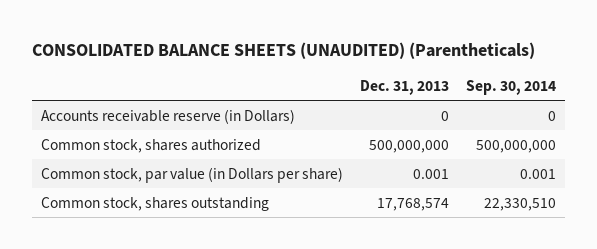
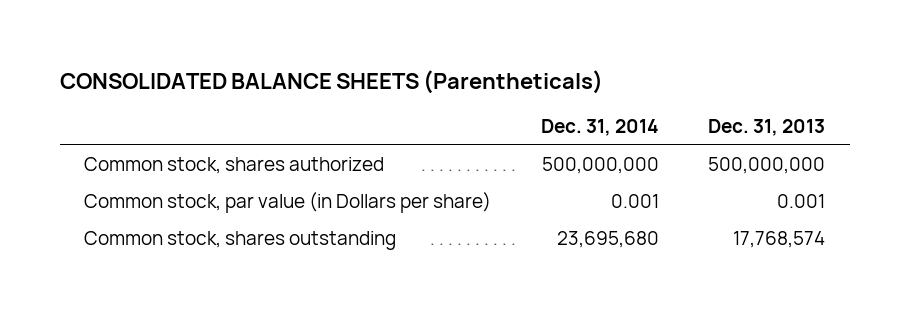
[31,42,535,60] CONSOLIDATED BALANCE SHEETS (UNAUDITED) (Parentheticals) -> [59,69,603,94] CONSOLIDATED BALANCE SHEETS (Parentheticals)
[466,80,557,96] Sep. 30, 2014 -> none
none -> [540,119,659,137] Dec. 31, 2014
[40,108,295,124] Accounts receivable reserve (in Dollars) -> none

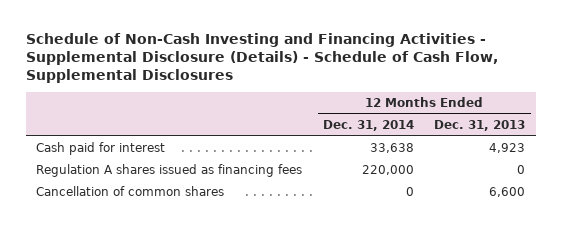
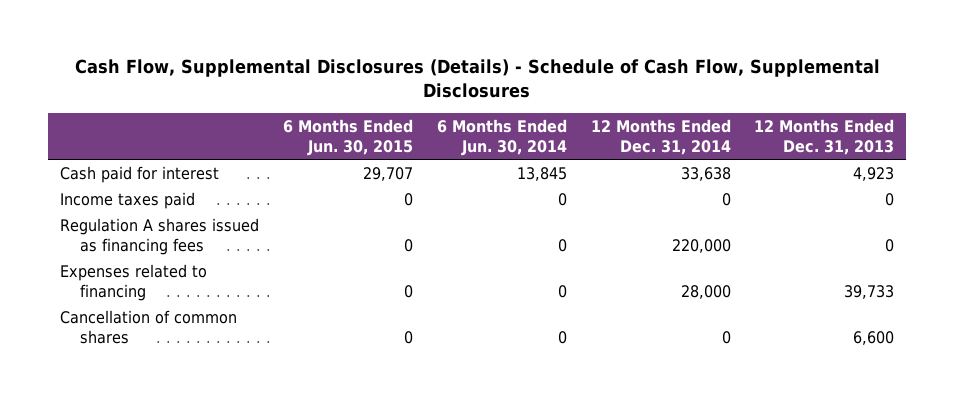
[26,33,499,84] Schedule of Non-Cash Investing and Financing Activities - Supplemental Disclosure (Details) - Schedule of Cash Flow, Supplemental Disclosures -> [75,58,881,99] Cash Flow, Supplemental Disclosures (Details) - Schedule of Cash Flow, Supplemental Disclosures
none -> [282,118,413,157] 6 Months Ended Jun. 30, 2015
none -> [436,118,567,157] 6 Months Ended Jun. 30, 2014
none -> [59,191,195,209] Income taxes paid
none -> [59,263,207,302] Expenses related to financing

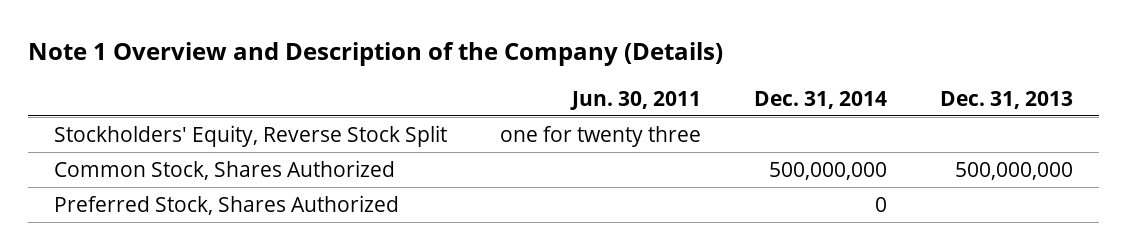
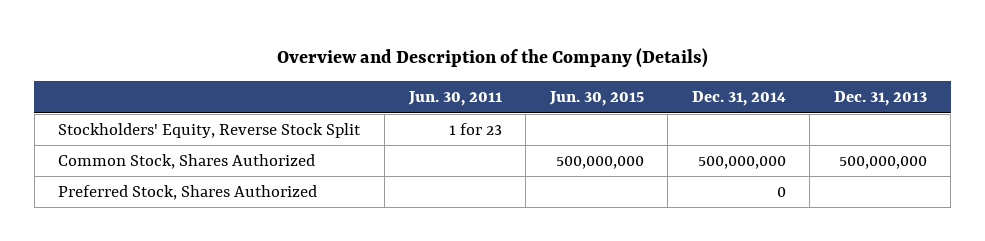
[27,42,723,67] Note 1 Overview and Description of the Company (Details) -> [276,47,708,68] Overview and Description of the Company (Details)
none -> [548,91,644,107] Jun. 30, 2015
[499,125,701,147] one for twenty three -> [448,122,502,135] 1 for 23

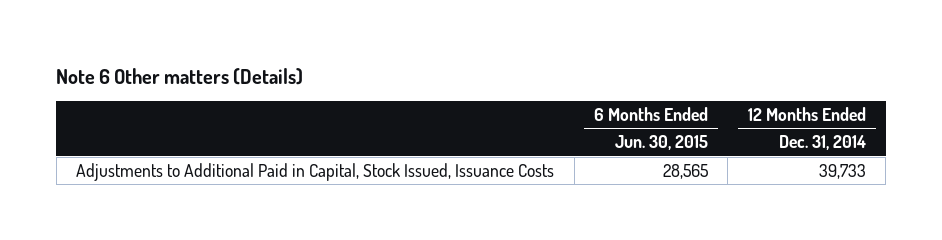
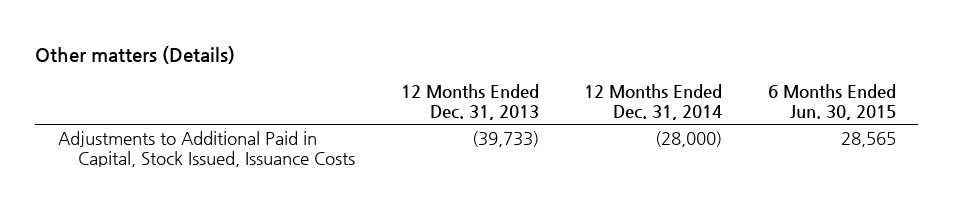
[56,67,304,85] Note 6 Other matters (Details) -> [35,46,236,65] Other matters (Details)
none -> [400,84,539,120] 12 Months Ended Dec. 31, 2013
[818,164,866,180] 39,733 -> [655,131,723,148] (28,000)

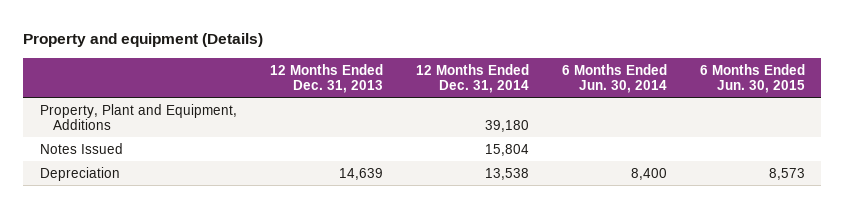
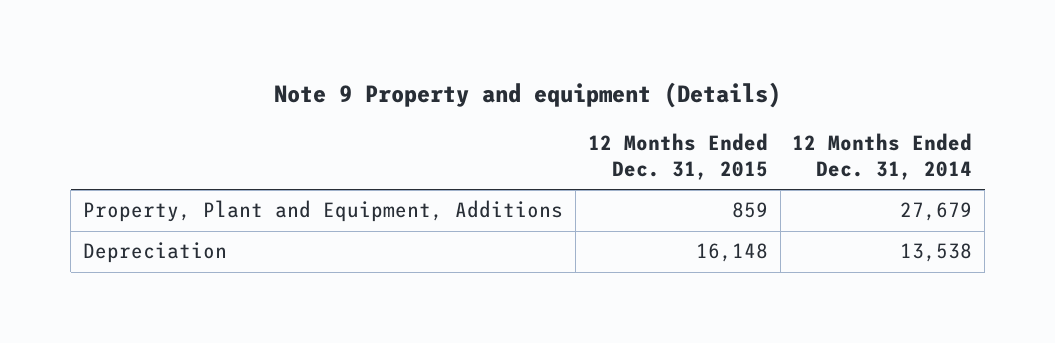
[23,33,264,48] Property and equipment (Details) -> [273,82,781,109] Note 9 Property and equipment (Details)
[269,63,383,94] 12 Months Ended Dec. 31, 2013 -> none
[561,63,667,94] 6 Months Ended Jun. 30, 2014 -> none
[699,63,805,94] 6 Months Ended Jun. 30, 2015 -> none
none -> [587,133,768,181] 12 Months Ended Dec. 31, 2015
[39,142,123,154] Notes Issued -> none
[484,120,529,133] 39,180 -> [900,202,973,222] 27,679

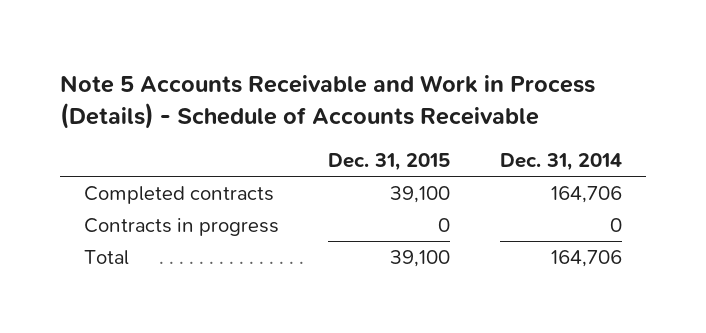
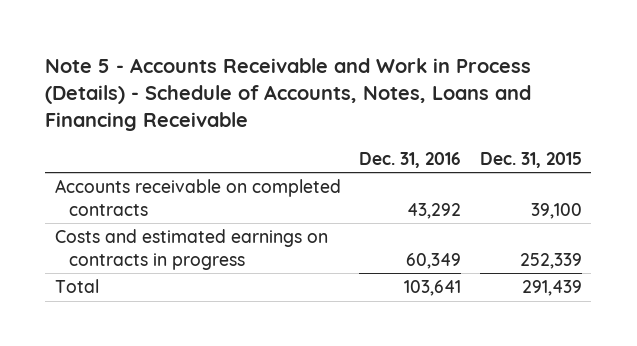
[59,74,595,129] Note 5 Accounts Receivable and Work in Process (Details) - Schedule of Accounts Receivable -> [45,57,532,132] Note 5 - Accounts Receivable and Work in Process (Details) - Schedule of Accounts, Notes, Loans and Financing Receivable
[499,153,622,172] Dec. 31, 2014 -> none
none -> [359,151,462,168] Dec. 31, 2016
[84,185,275,204] Completed contracts -> [54,179,341,216] Accounts receivable on completed contracts
[84,217,280,236] Contracts in progress -> [54,229,328,270] Costs and estimated earnings on contracts in progress
[438,217,451,232] 0 -> [519,252,582,269] 252,339
[390,249,451,267] 39,100 -> [521,280,582,297] 291,439

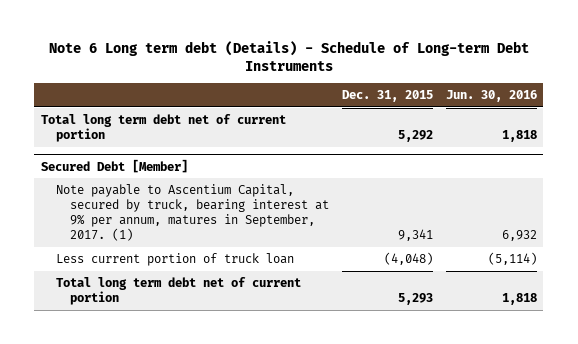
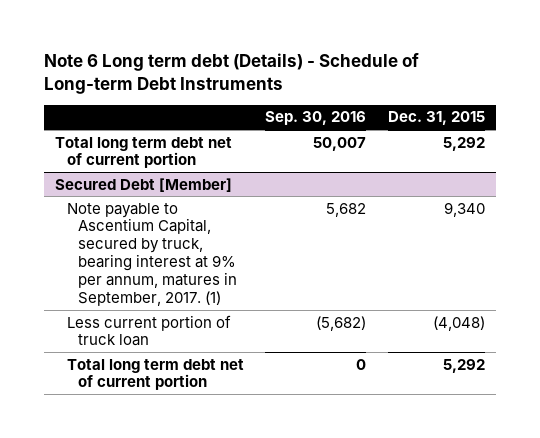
[445,90,537,103] Jun. 30, 2016 -> none
none -> [265,111,367,126] Sep. 30, 2016
[398,229,434,242] 9,341 -> [443,201,485,217] 9,340
[398,293,434,306] 5,293 -> [442,358,485,373] 5,292

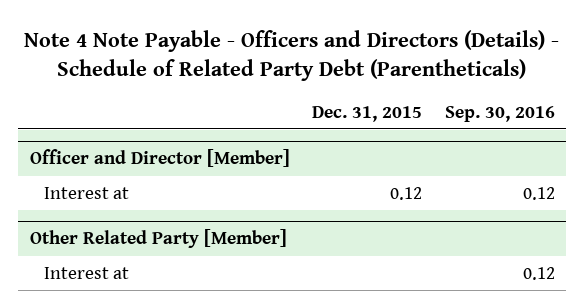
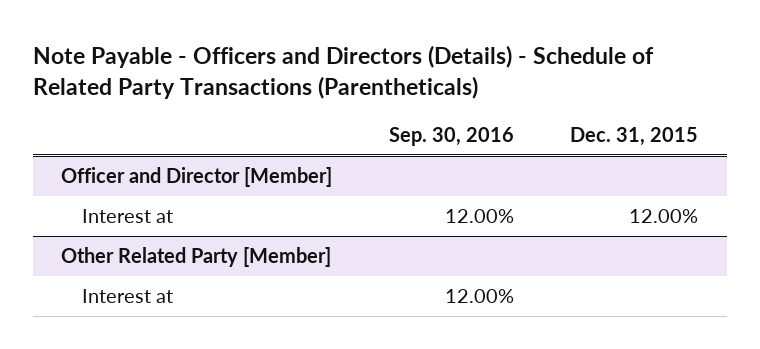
[24,30,560,81] Note 4 Note Payable - Officers and Directors (Details) - Schedule of Related Party Debt (Parentheticals) -> [32,44,654,99] Note Payable - Officers and Directors (Details) - Schedule of Related Party Transactions (Parentheticals)
[390,186,423,200] 0.12 -> [629,209,699,224] 12.00%
[523,186,556,200] 0.12 -> [444,209,514,224] 12.00%
[523,266,556,280] 0.12 -> [444,289,514,304] 12.00%

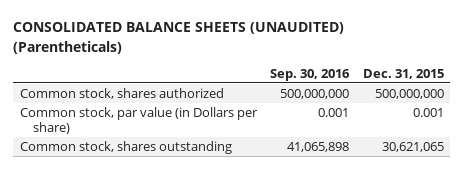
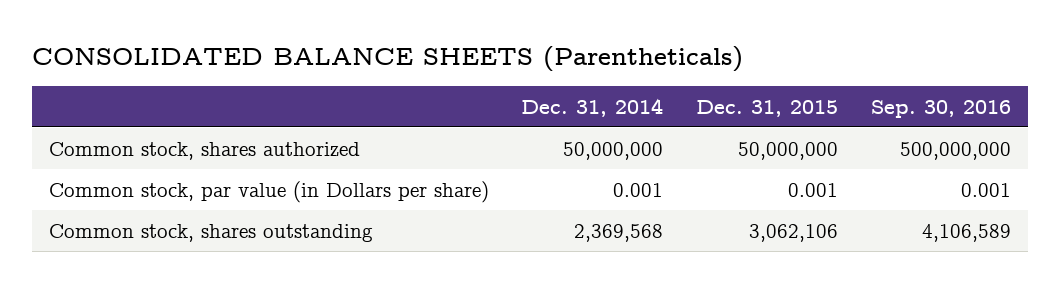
[13,22,345,54] CONSOLIDATED BALANCE SHEETS (UNAUDITED) (Parentheticals) -> [32,45,744,72] CONSOLIDATED BALANCE SHEETS (Parentheticals)
none -> [521,97,664,117] Dec. 31, 2014
[374,88,444,99] 500,000,000 -> [738,141,839,160] 50,000,000
[287,141,350,152] 41,065,898 -> [922,223,1012,242] 4,106,589
[381,141,444,152] 30,621,065 -> [749,223,839,242] 3,062,106

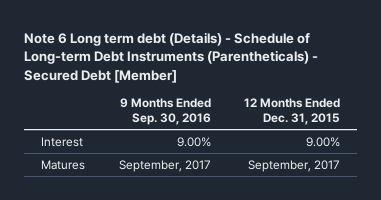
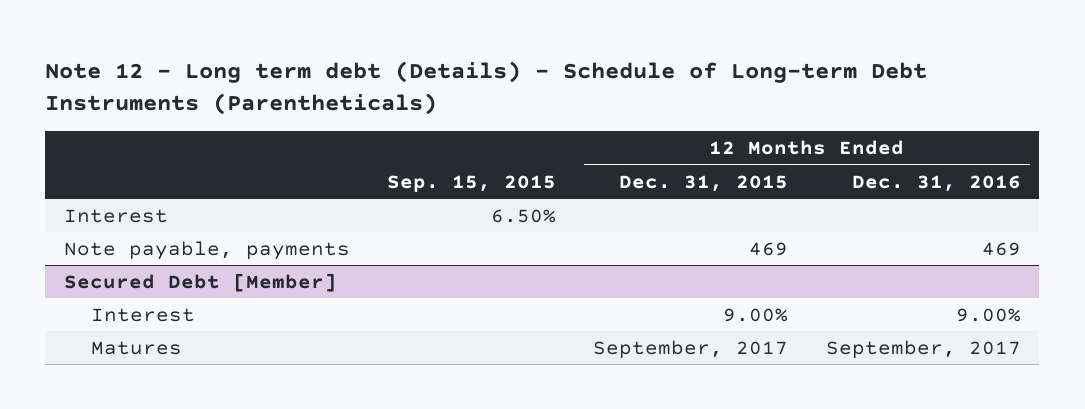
[24,31,319,83] Note 6 Long term debt (Details) - Schedule of Long-term Debt Instruments (Parentheticals) - Secured Debt [Member] -> [45,60,928,116] Note 12 - Long term debt (Details) - Schedule of Long-term Debt Instruments (Parentheticals)
[119,98,211,126] 9 Months Ended Sep. 30, 2016 -> none
none -> [387,174,557,192] Sep. 15, 2015
none -> [851,174,1021,192] Dec. 31, 2016
none -> [63,208,168,223] Interest
none -> [63,240,350,260] Note payable, payments
none -> [63,272,337,292] Secured Debt [Member]

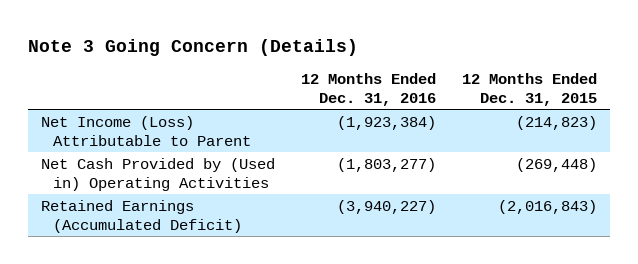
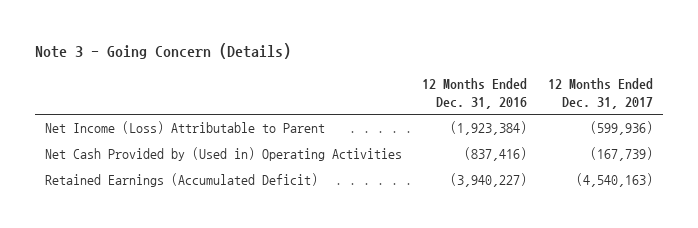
[27,38,358,56] Note 3 Going Concern (Details) -> [35,43,292,60] Note 3 - Going Concern (Details)
[462,73,598,107] 12 Months Ended Dec. 31, 2015 -> none
none -> [547,77,653,109] 12 Months Ended Dec. 31, 2017
[337,157,437,172] (1,803,277) -> [464,147,528,162] (837,416)

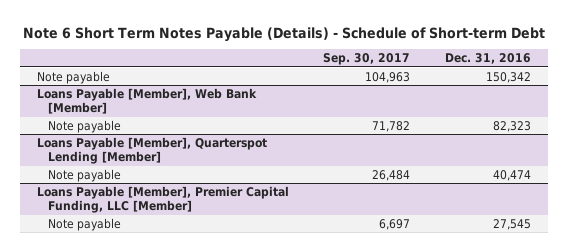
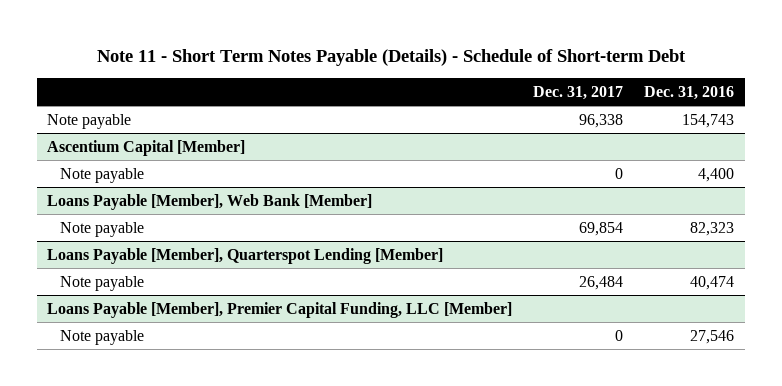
[22,26,545,42] Note 6 Short Term Notes Payable (Details) - Schedule of Short-term Debt -> [96,48,686,66] Note 11 - Short Term Notes Payable (Details) - Schedule of Short-term Debt
[323,53,411,66] Sep. 30, 2017 -> none
none -> [533,85,624,100] Dec. 31, 2017
[485,71,531,83] 150,342 -> [682,113,735,128] 154,743
none -> [47,139,246,156] Ascentium Capital [Member]
none -> [60,167,145,183] Note payable
[492,218,531,230] 27,545 -> [690,329,735,344] 27,546

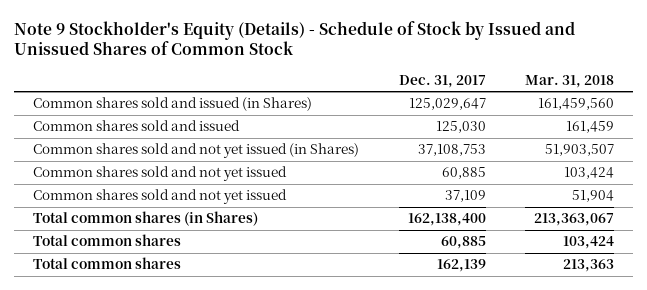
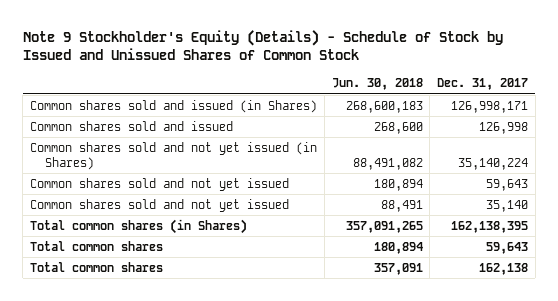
[524,74,614,88] Mar. 31, 2018 -> none
none -> [331,78,423,91] Jun. 30, 2018
[408,98,486,111] 125,029,647 -> [451,100,529,113] 126,998,171
[435,121,486,134] 125,030 -> [479,121,529,134] 126,998
[417,144,486,157] 37,108,753 -> [458,157,529,170] 35,140,224
[441,167,486,180] 60,885 -> [486,178,529,191] 59,643
[444,190,486,203] 37,109 -> [486,199,529,212] 35,140
[407,213,486,227] 162,138,400 -> [451,220,529,233] 162,138,395
[440,236,486,250] 60,885 -> [486,241,529,254] 59,643
[436,259,486,273] 162,139 -> [479,262,529,275] 162,138

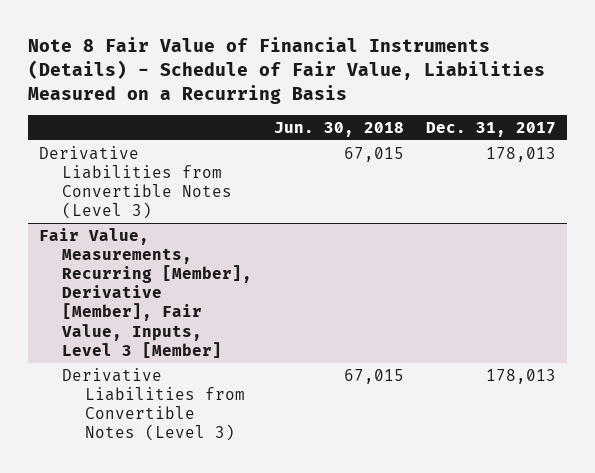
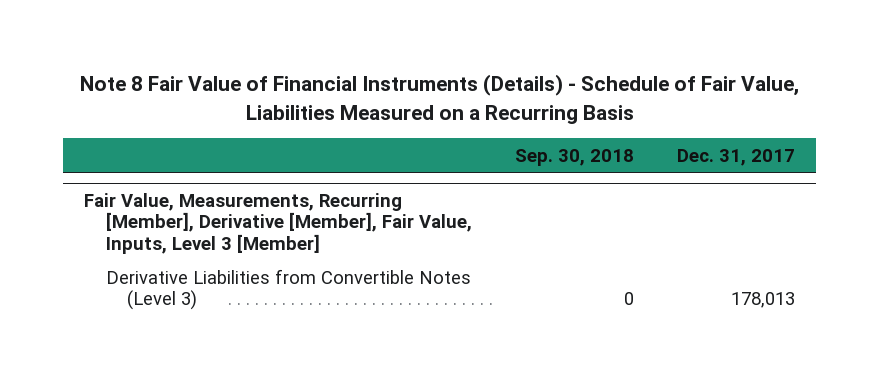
[273,121,404,137] Jun. 30, 2018 -> none
none -> [514,148,634,166] Sep. 30, 2018
[39,145,233,220] Derivative Liabilities from Convertible Notes (Level 3) -> none

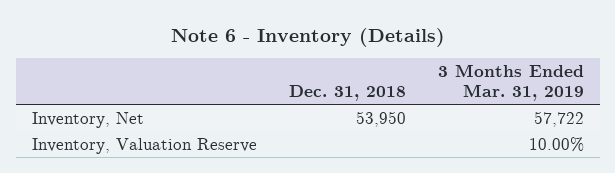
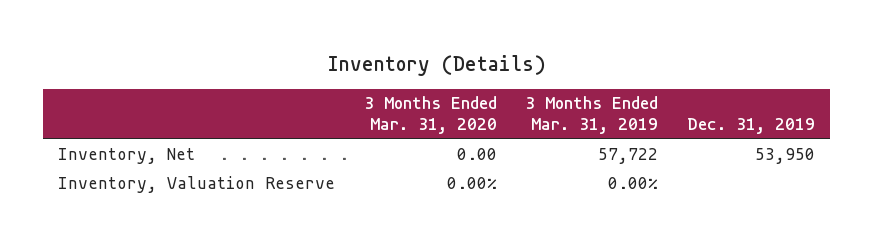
[170,27,445,47] Note 6 - Inventory (Details) -> [327,54,546,76] Inventory (Details)
[288,84,406,101] Dec. 31, 2018 -> none
none -> [363,96,497,134] 3 Months Ended Mar. 31, 2020
none -> [687,117,816,134] Dec. 31, 2019
[528,136,584,152] 10.00% -> [608,176,659,189] 0.00%

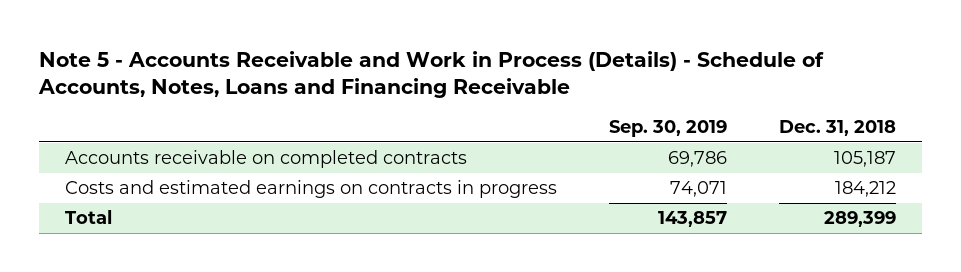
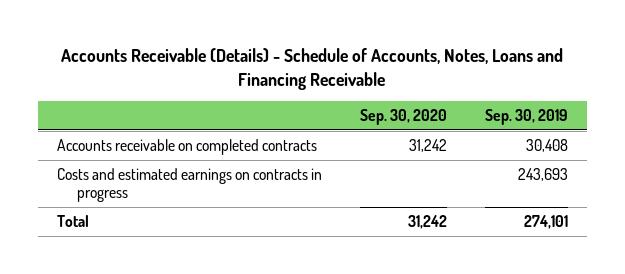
[37,50,824,99] Note 5 - Accounts Receivable and Work in Process (Details) - Schedule of Accounts, Notes, Loans and Financing Receivable -> [61,47,564,90] Accounts Receivable (Details) - Schedule of Accounts, Notes, Loans and Financing Receivable
[779,120,897,137] Dec. 31, 2018 -> none
none -> [359,108,447,125] Sep. 30, 2020
[667,151,727,168] 69,786 -> [525,139,568,153] 30,408
[669,181,727,198] 74,071 -> [517,168,568,182] 243,693
[657,211,727,228] 143,857 -> [523,215,568,230] 274,101

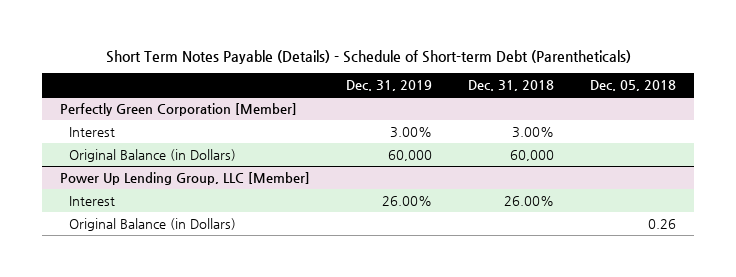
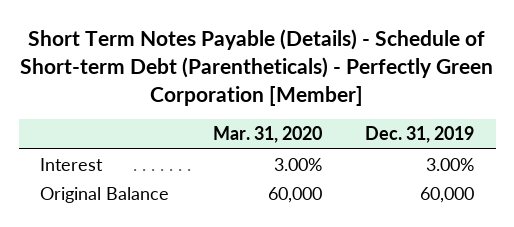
[105,49,631,64] Short Term Notes Payable (Details) - Schedule of Short-term Debt (Parentheticals) -> [20,29,494,106] Short Term Notes Payable (Details) - Schedule of Short-term Debt (Parentheticals) - Perfectly Green Corporation [Member]
[467,79,554,91] Dec. 31, 2018 -> none
[589,79,676,91] Dec. 05, 2018 -> none
none -> [212,126,322,144] Mar. 31, 2020
[59,102,297,116] Perfectly Green Corporation [Member] -> none
[59,171,310,185] Power Up Lending Group, LLC [Member] -> none
[69,195,116,206] Interest -> none
[69,217,237,231] Original Balance (in Dollars) -> none
[69,148,237,162] Original Balance (in Dollars) -> [40,187,170,204] Original Balance

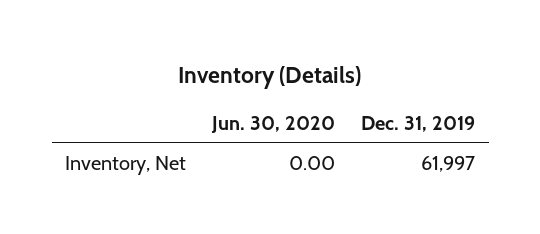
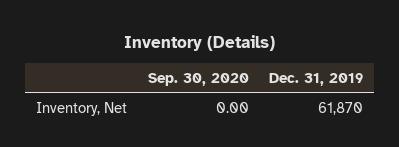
[211,115,336,133] Jun. 30, 2020 -> none
none -> [147,72,249,86] Sep. 30, 2020
[421,155,476,172] 61,997 -> [318,101,364,115] 61,870

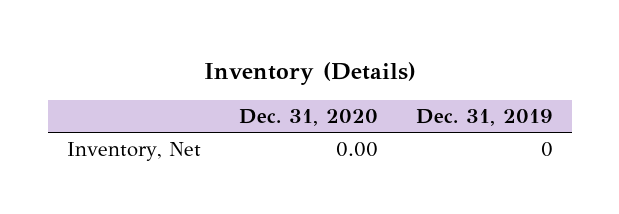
[147,72,249,86] Sep. 30, 2020 -> none
none -> [238,108,378,126] Dec. 31, 2020
[318,101,364,115] 61,870 -> [540,142,553,158] 0

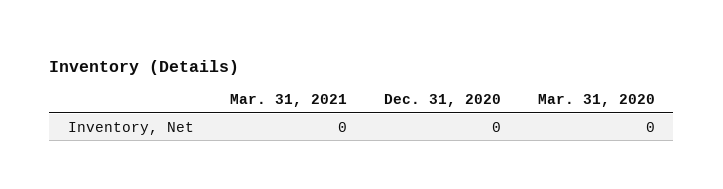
[415,108,553,126] Dec. 31, 2019 -> none
none -> [230,94,348,108] Mar. 31, 2021
none -> [538,94,656,108] Mar. 31, 2020
[335,142,378,158] 0.00 -> [492,122,502,133] 0

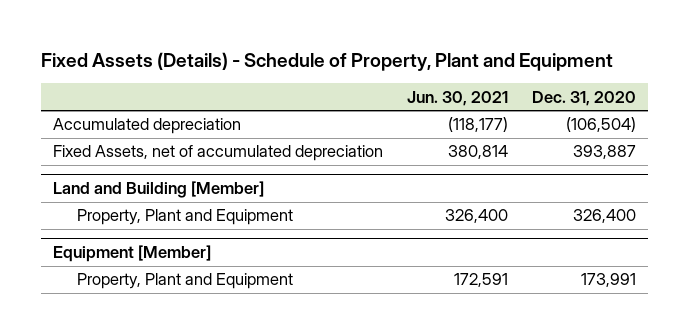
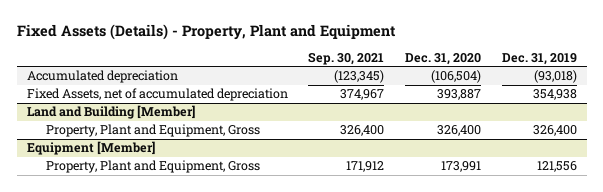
[41,51,614,71] Fixed Assets (Details) - Schedule of Property, Plant and Equipment -> [16,24,396,41] Fixed Assets (Details) - Property, Plant and Equipment
[407,90,509,106] Jun. 30, 2021 -> none
none -> [308,52,385,66] Sep. 30, 2021
none -> [501,53,577,66] Dec. 31, 2019
[76,209,293,226] Property, Plant and Equipment -> [45,124,260,138] Property, Plant and Equipment, Gross
[76,273,293,290] Property, Plant and Equipment -> [45,160,260,174] Property, Plant and Equipment, Gross

